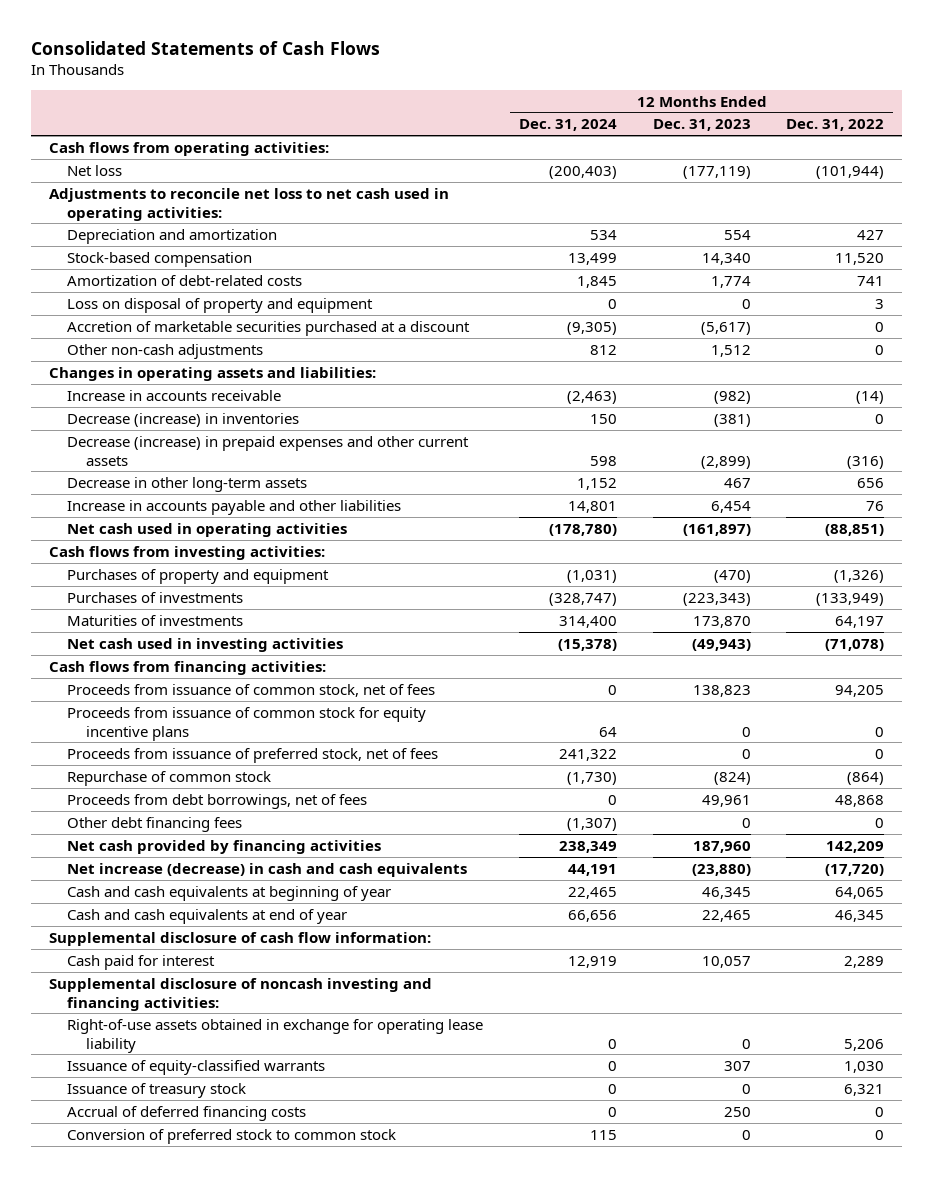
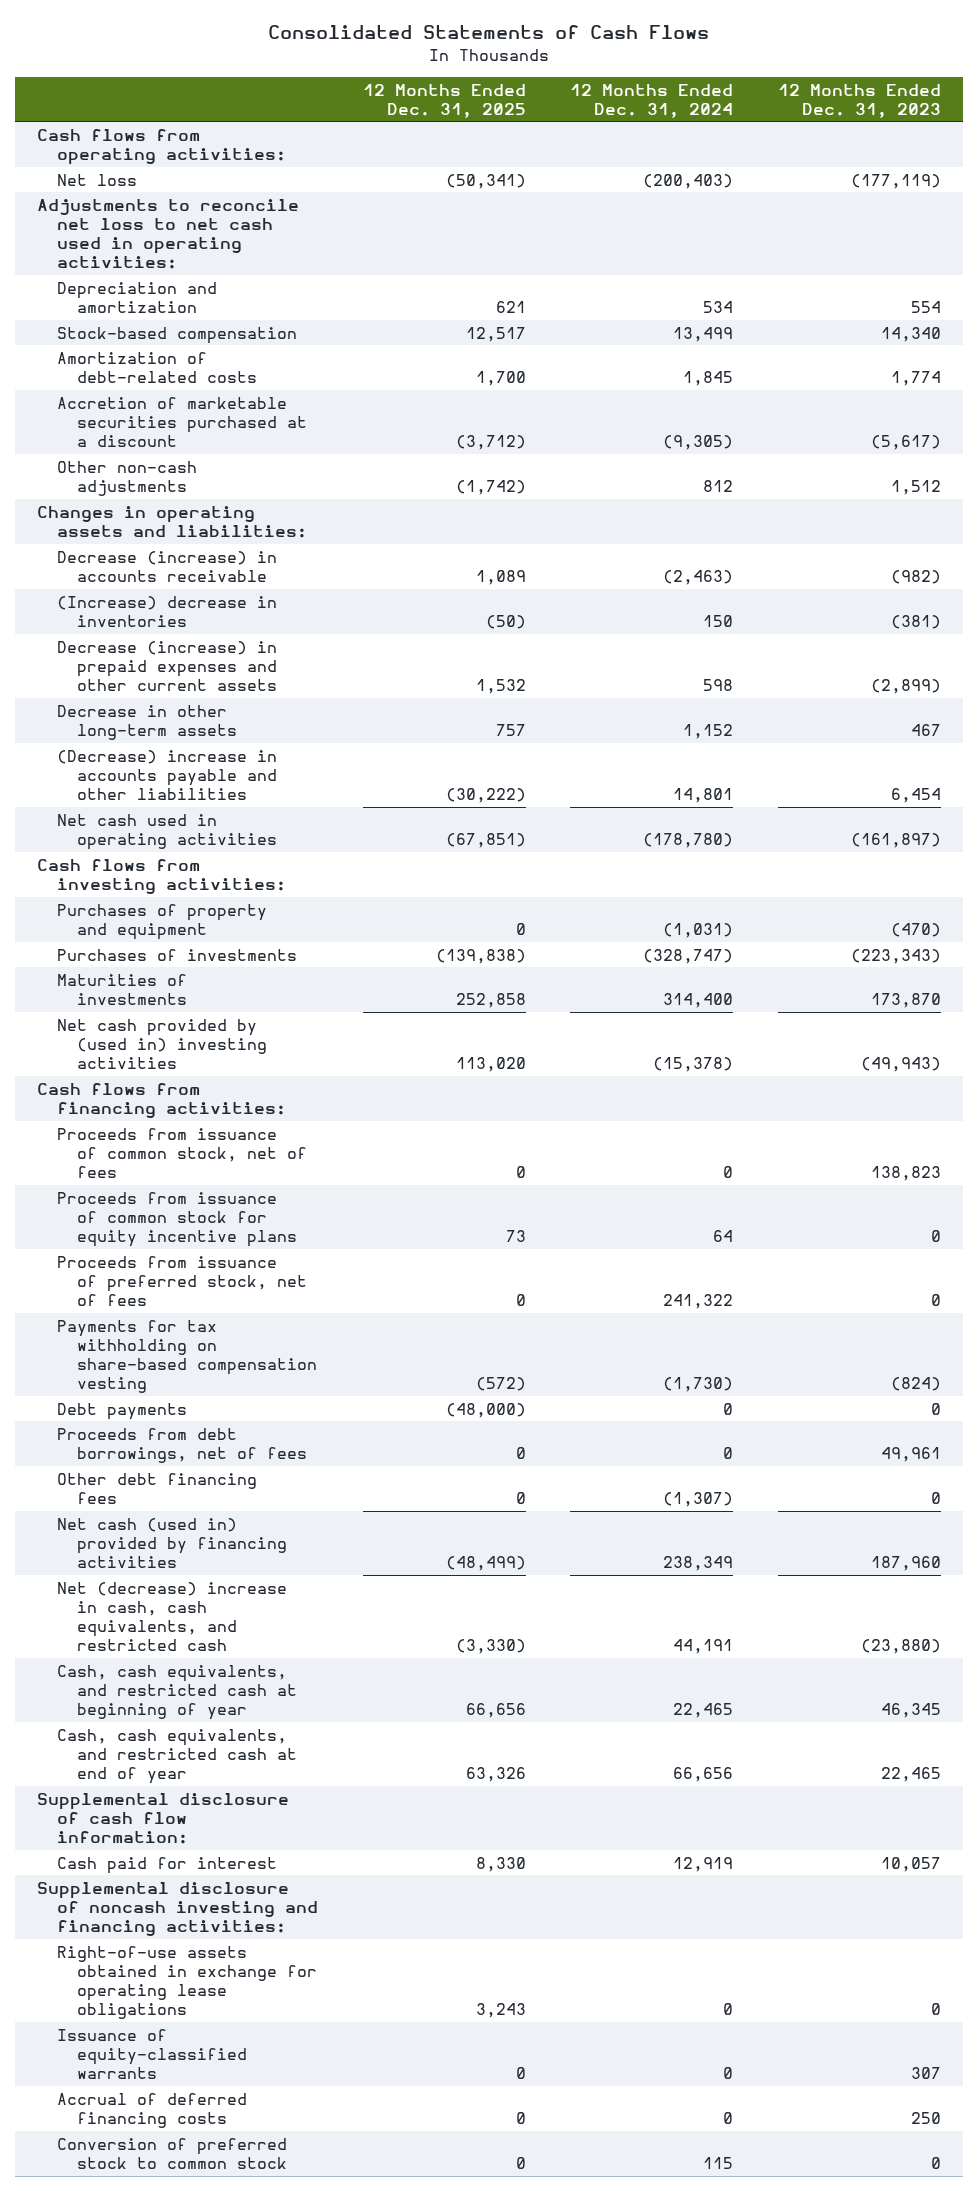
[786,119,885,132] Dec. 31, 2022 -> none
none -> [362,83,526,118] 12 Months Ended Dec. 31, 2025
[67,297,374,313] Loss on disposal of property and equipment -> none
[67,389,282,401] Increase in accounts receivable -> [56,550,277,582] Decrease (increase) in accounts receivable
[67,412,300,427] Decrease (increase) in inventories -> [56,595,277,627] (Increase) decrease in inventories
[67,499,402,515] Increase in accounts payable and other liabilities -> [56,749,277,800] (Decrease) increase in accounts payable and other liabilities
[67,637,344,652] Net cash used in investing activities -> [56,1018,267,1069] Net cash provided by (used in) investing activities
[67,770,272,786] Repurchase of common stock -> [56,1319,317,1394] Payments for tax withholding on share-based compensation vesting
none -> [56,1402,187,1420] Debt payments
[67,839,382,854] Net cash provided by financing activities -> [56,1517,287,1568] Net cash (used in) provided by financing activities
[67,862,468,877] Net increase (decrease) in cash and cash equivalents -> [56,1581,287,1652] Net (decrease) increase in cash, cash equivalents, and restricted cash
[67,885,392,901] Cash and cash equivalents at beginning of year -> [56,1664,297,1720] Cash, cash equivalents, and restricted cash at beginning of year
[67,908,348,924] Cash and cash equivalents at end of year -> [56,1728,297,1784] Cash, cash equivalents, and restricted cash at end of year
[67,1018,484,1053] Right-of-use assets obtained in exchange for operating lease liability -> [56,1945,317,2020] Right-of-use assets obtained in exchange for operating lease obligations
[67,1082,247,1098] Issuance of treasury stock -> none

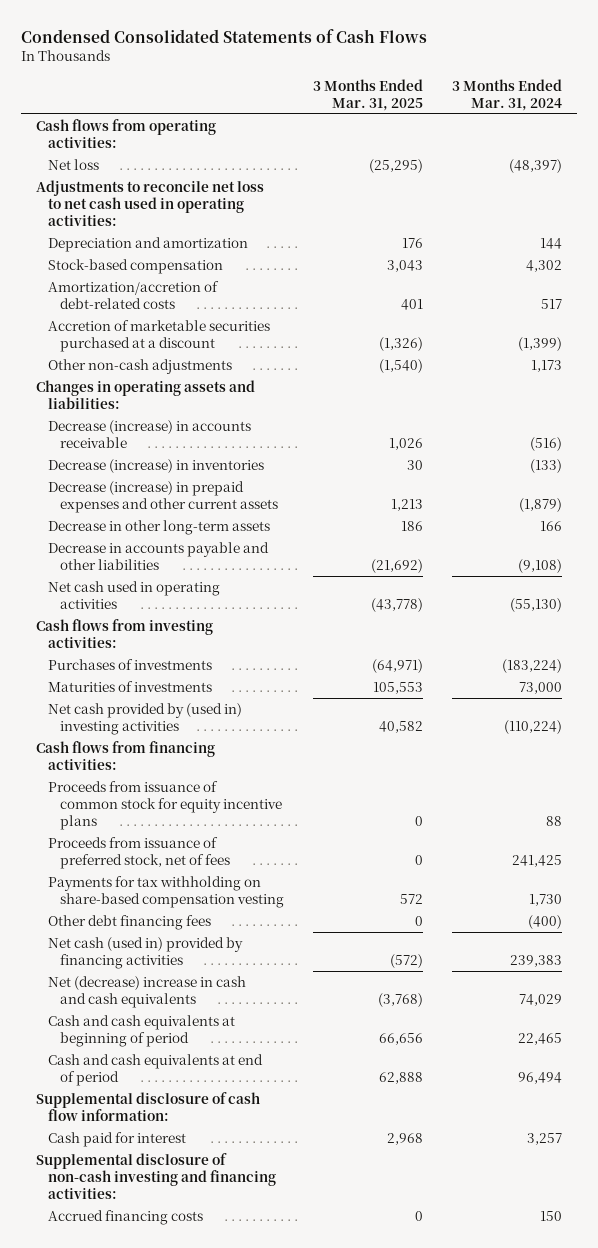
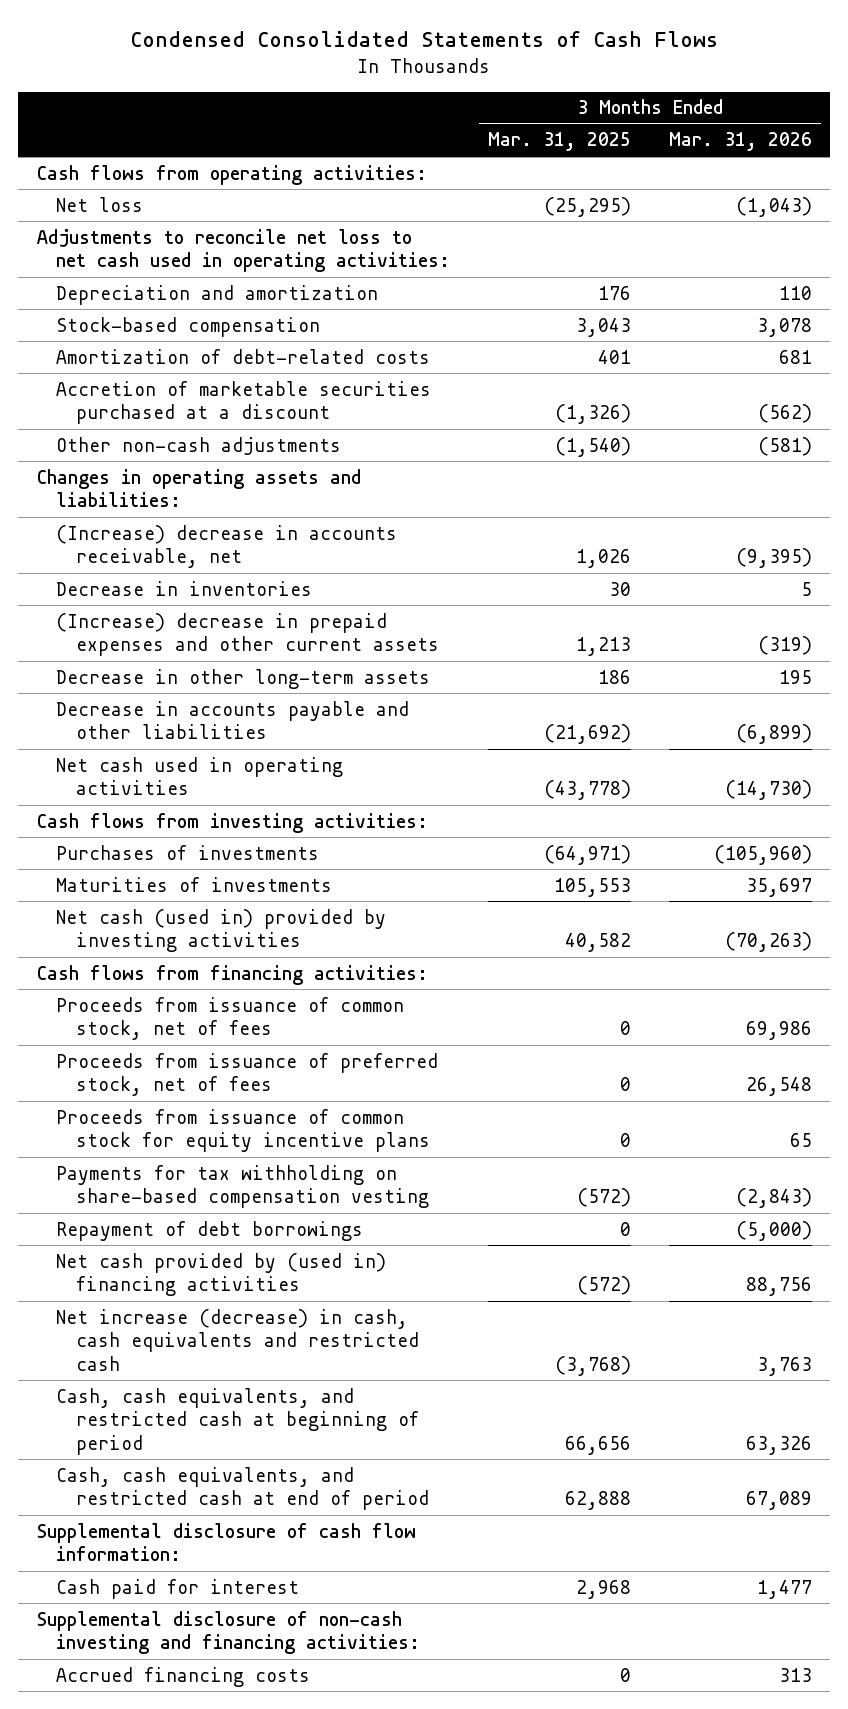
[452,78,563,111] 3 Months Ended Mar. 31, 2024 -> none
none -> [668,132,812,152] Mar. 31, 2026
[47,281,219,309] Amortization/accretion of debt-related costs -> [56,348,431,364] Amortization of debt-related costs
[47,420,251,448] Decrease (increase) in accounts receivable -> [56,524,398,569] (Increase) decrease in accounts receivable, net
[47,459,264,474] Decrease (increase) in inventories -> [56,580,313,596] Decrease in inventories
[47,481,278,513] Decrease (increase) in prepaid expenses and other current assets -> [56,612,440,657] (Increase) decrease in prepaid expenses and other current assets
[47,703,242,735] Net cash provided by (used in) investing activities -> [56,908,387,953] Net cash (used in) provided by investing activities
none -> [56,996,405,1041] Proceeds from issuance of common stock, net of fees
[47,915,211,931] Other debt financing fees -> none
[47,781,282,830] Proceeds from issuance of common stock for equity incentive plans -> [56,1108,431,1153] Proceeds from issuance of common stock for equity incentive plans
[400,893,424,904] 572 -> [576,1188,631,1208] (572)
none -> [56,1220,364,1241] Repayment of debt borrowings
[47,937,243,969] Net cash (used in) provided by financing activities -> [56,1252,387,1297] Net cash provided by (used in) financing activities
[47,976,246,1008] Net (decrease) increase in cash and cash equivalents -> [56,1308,420,1371] Net increase (decrease) in cash, cash equivalents and restricted cash
[47,1015,235,1047] Cash and cash equivalents at beginning of period -> [56,1387,420,1455] Cash, cash equivalents, and restricted cash at beginning of period
[47,1054,263,1086] Cash and cash equivalents at end of period -> [56,1466,430,1511] Cash, cash equivalents, and restricted cash at end of period

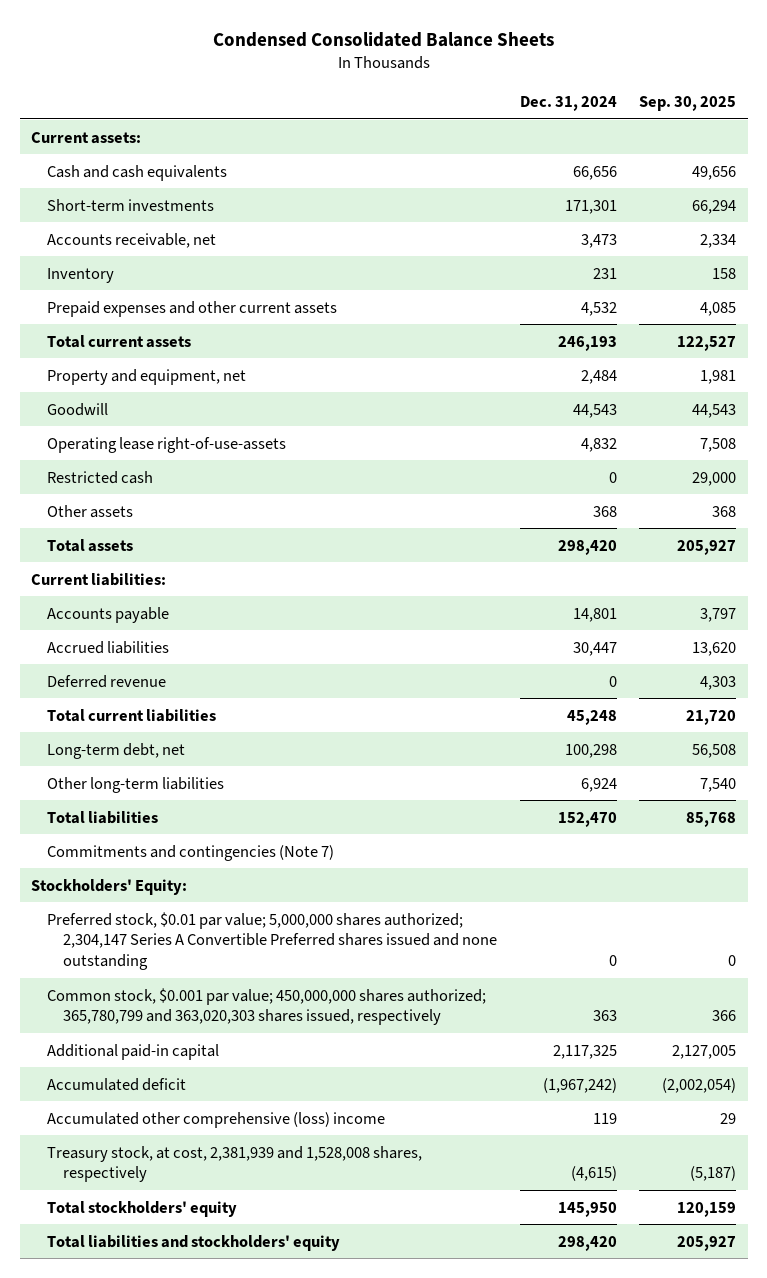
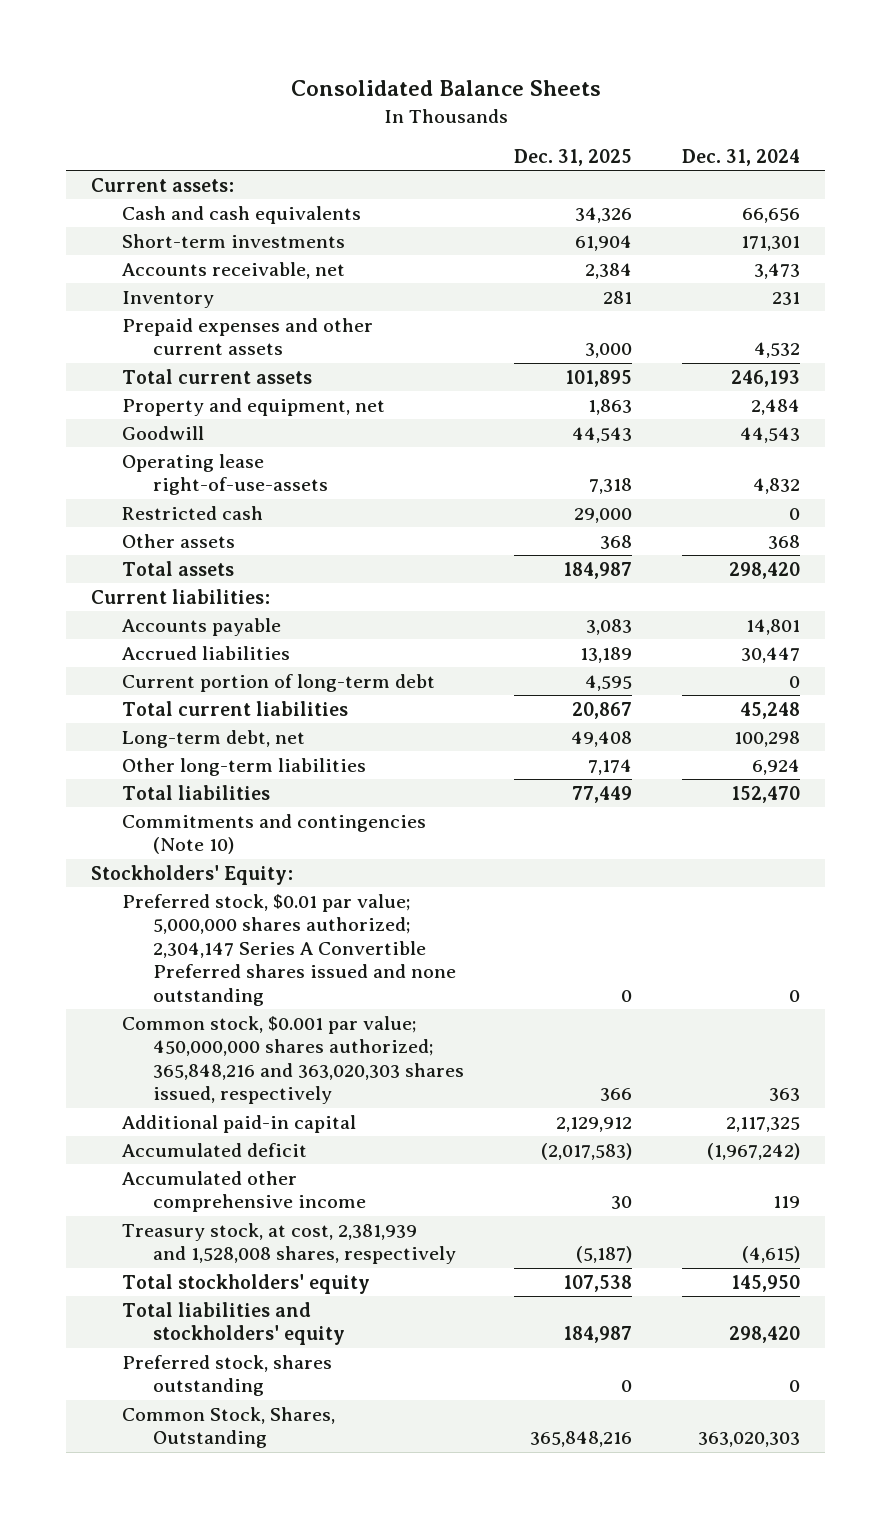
[212,31,554,47] Condensed Consolidated Balance Sheets -> [290,80,601,97] Consolidated Balance Sheets
[639,96,737,112] Sep. 30, 2025 -> none
none -> [513,148,632,166] Dec. 31, 2025
[47,674,167,688] Deferred revenue -> none
none -> [121,673,435,692] Current portion of long-term debt
[47,844,335,861] Commitments and contingencies (Note 7) -> [121,813,426,855] Commitments and contingencies (Note 10)
[47,987,487,1026] Common stock, $0.001 par value; 450,000,000 shares authorized; 365,780,799 and 363,020,303 shares issued, respectively -> [121,1015,464,1105] Common stock, $0.001 par value; 450,000,000 shares authorized; 365,848,216 and 363,020,303 shares issued, respectively
[47,1111,386,1128] Accumulated other comprehensive (loss) income -> [121,1170,366,1213] Accumulated other comprehensive income
none -> [121,1354,332,1397] Preferred stock, shares outstanding
none -> [121,1406,335,1449] Common Stock, Shares, Outstanding

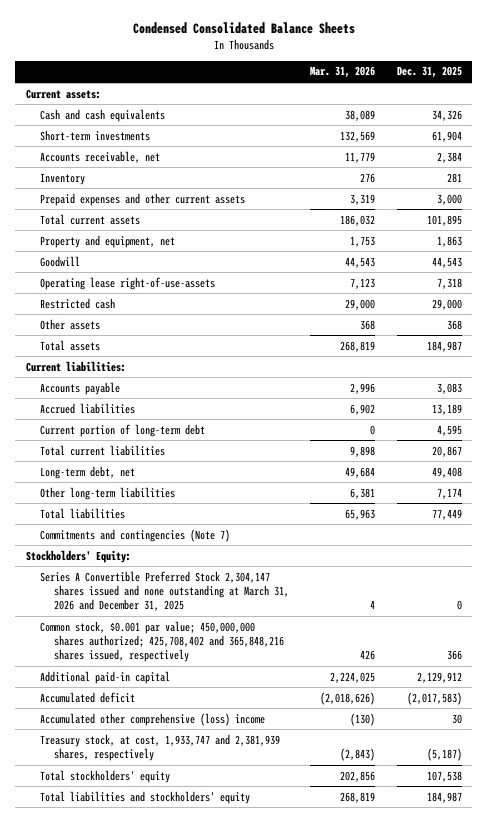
[290,80,601,97] Consolidated Balance Sheets -> [132,22,355,35] Condensed Consolidated Balance Sheets
[682,148,801,166] Dec. 31, 2024 -> none
none -> [310,66,376,79] Mar. 31, 2026
[121,813,426,855] Commitments and contingencies (Note 10) -> [39,528,230,542] Commitments and contingencies (Note 7)
[121,893,456,1006] Preferred stock, $0.01 par value; 5,000,000 shares authorized; 2,304,147 Series A Convertible Preferred shares issued and none outstanding -> [39,570,289,612] Series A Convertible Preferred Stock 2,304,147 shares issued and none outstanding at March 31, 2026 and December 31, 2025
[121,1015,464,1105] Common stock, $0.001 par value; 450,000,000 shares authorized; 365,848,216 and 363,020,303 shares issued, respectively -> [39,620,284,663] Common stock, $0.001 par value; 450,000,000 shares authorized; 425,708,402 and 365,848,216 shares issued, respectively
[121,1170,366,1213] Accumulated other comprehensive income -> [39,712,265,726] Accumulated other comprehensive (loss) income
[121,1222,456,1265] Treasury stock, at cost, 2,381,939 and 1,528,008 shares, respectively -> [39,733,280,762] Treasury stock, at cost, 1,933,747 and 2,381,939 shares, respectively
[121,1354,332,1397] Preferred stock, shares outstanding -> none
[121,1406,335,1449] Common Stock, Shares, Outstanding -> none

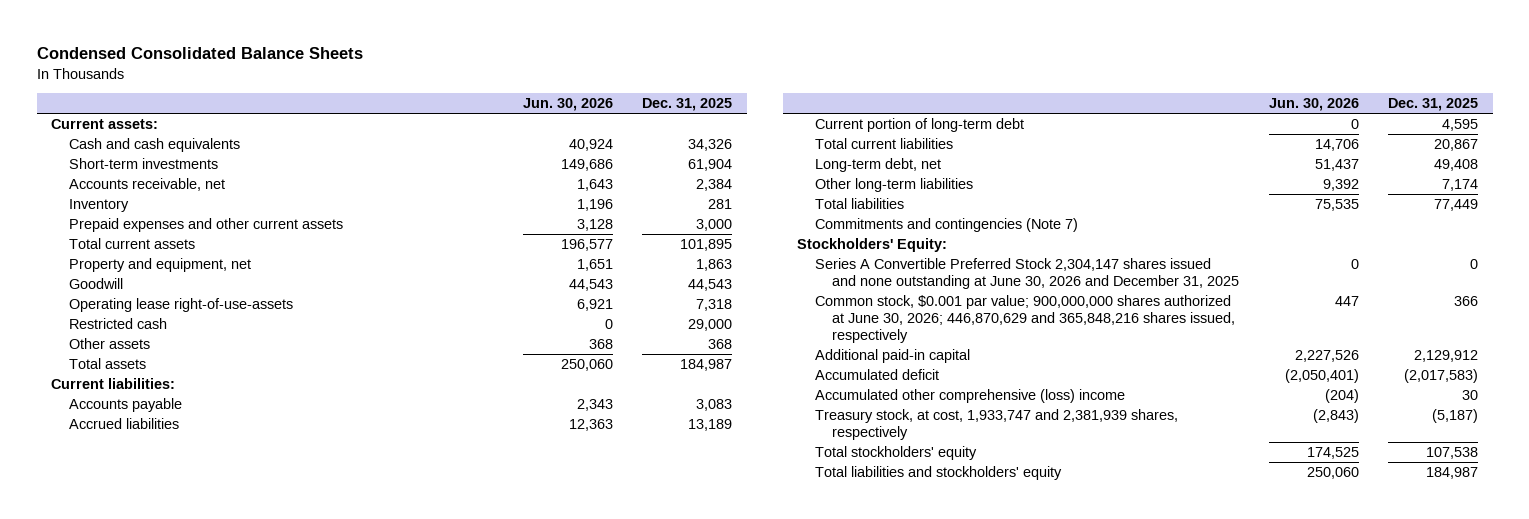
[310,66,376,79] Mar. 31, 2026 -> none
none -> [522,98,613,112] Jun. 30, 2026
[39,570,289,612] Series A Convertible Preferred Stock 2,304,147 shares issued and none outstanding at March 31, 2026 and December 31, 2025 -> [814,258,1240,289] Series A Convertible Preferred Stock 2,304,147 shares issued and none outstanding at June 30, 2026 and December 31, 2025
[39,620,284,663] Common stock, $0.001 par value; 450,000,000 shares authorized; 425,708,402 and 365,848,216 shares issued, respectively -> [814,295,1236,343] Common stock, $0.001 par value; 900,000,000 shares authorized at June 30, 2026; 446,870,629 and 365,848,216 shares issued, respectively

